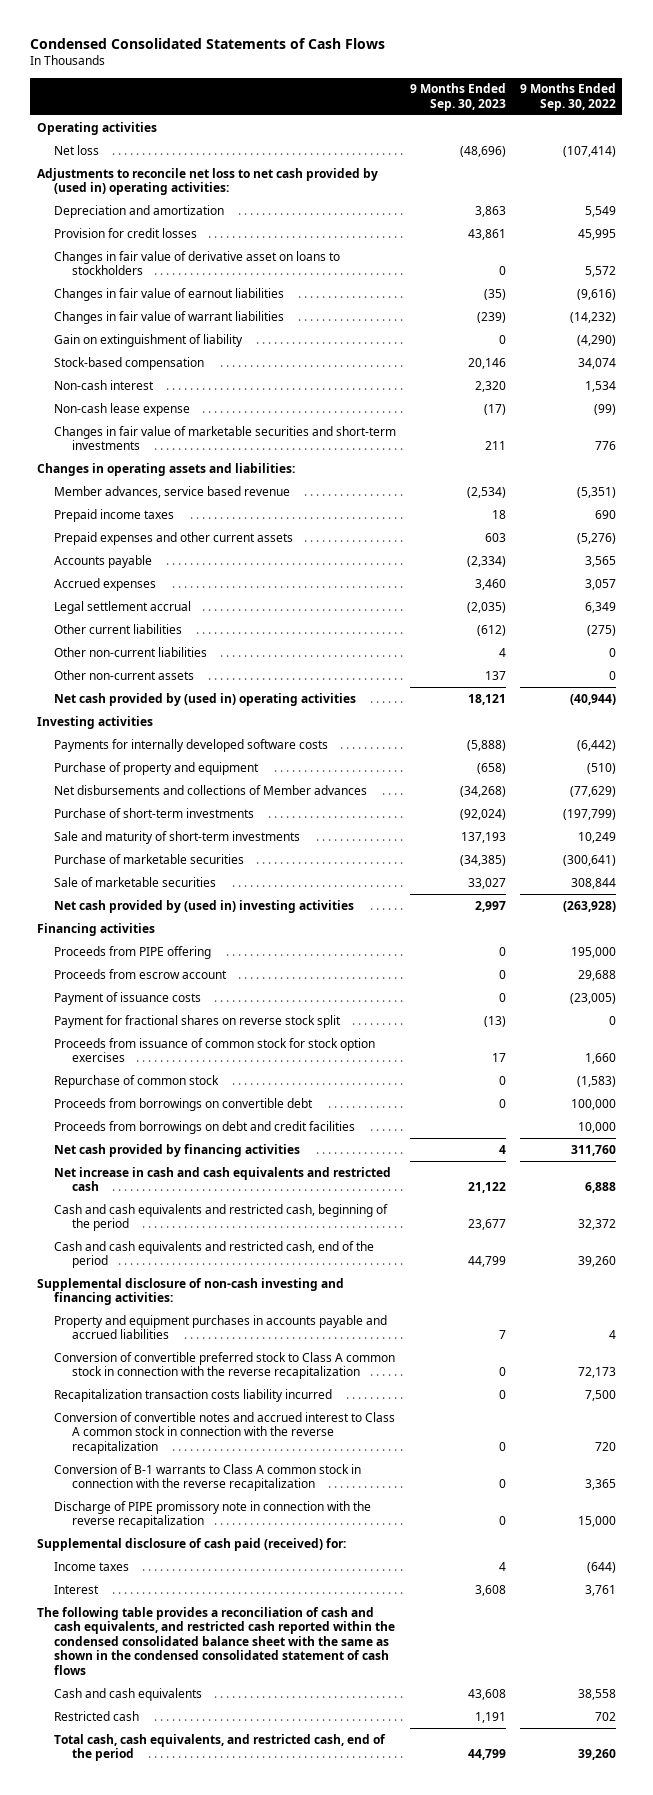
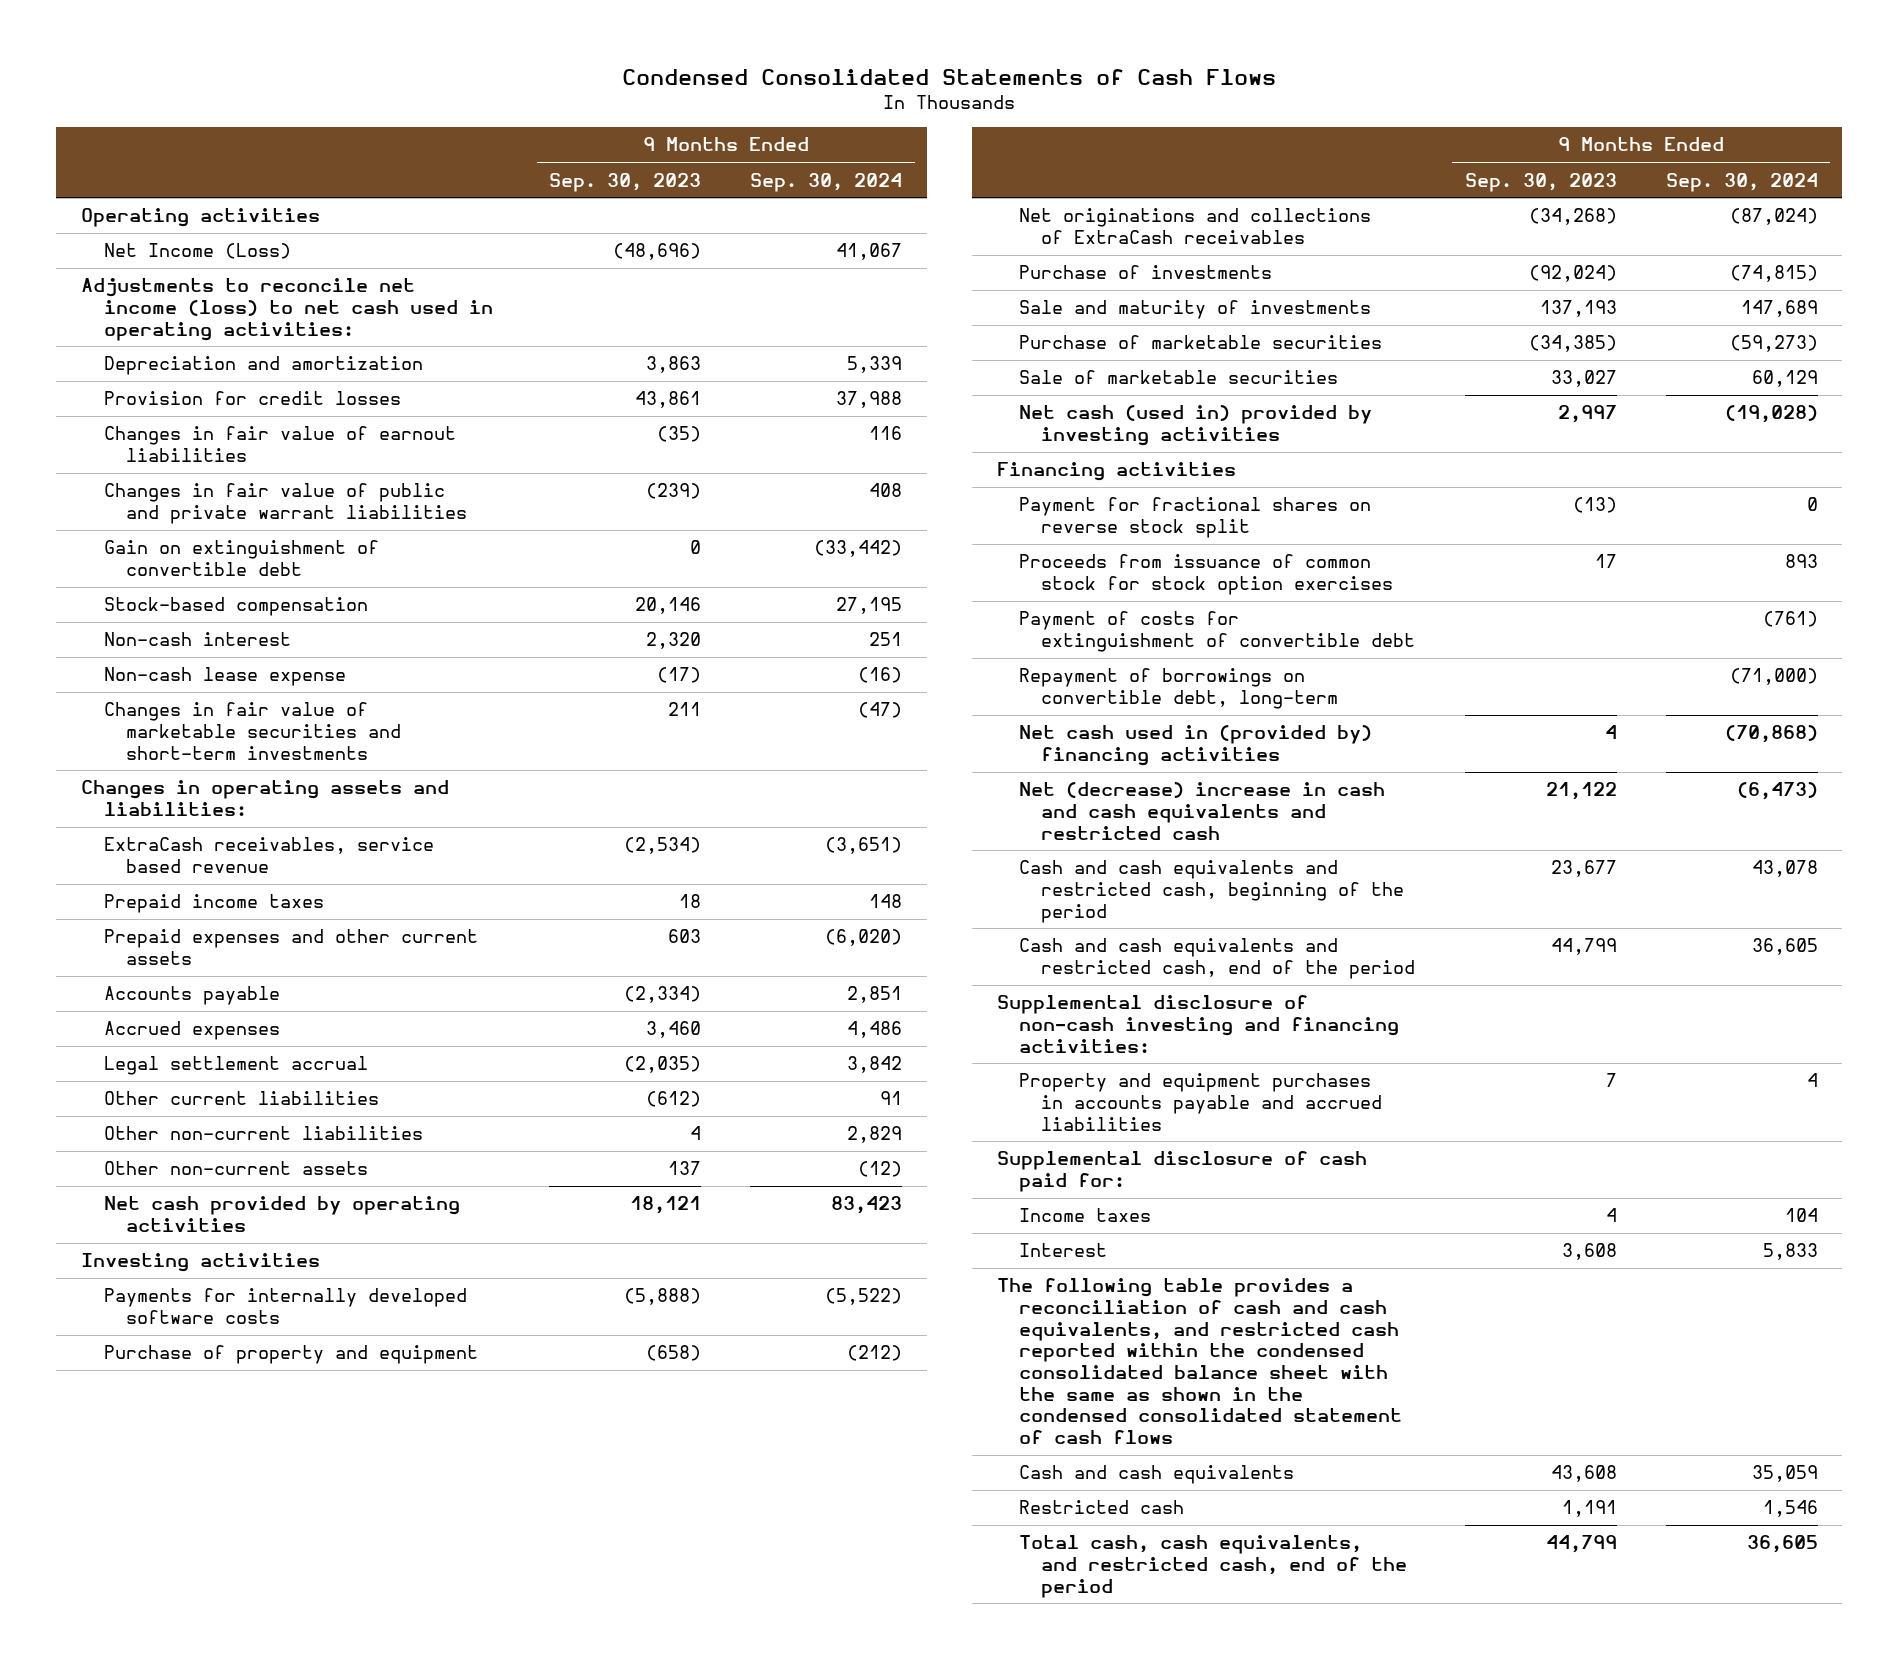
[519,83,616,111] 9 Months Ended Sep. 30, 2022 -> none
none -> [750,172,903,192] Sep. 30, 2024
[54,144,100,155] Net loss -> [103,243,291,260] Net Income (Loss)
[36,167,378,196] Adjustments to reconcile net loss to net cash provided by (used in) operating activities: -> [81,278,493,341] Adjustments to reconcile net income (loss) to net cash used in operating activities:
[54,250,341,276] Changes in fair value of derivative asset on loans to stockholders -> none
[54,310,285,324] Changes in fair value of warrant liabilities -> [103,483,468,525] Changes in fair value of public and private warrant liabilities
[54,333,244,347] Gain on extinguishment of liability -> [103,540,379,577] Gain on extinguishment of convertible debt
[54,485,291,498] Member advances, service based revenue -> [103,837,434,874] ExtraCash receivables, service based revenue
[54,692,357,706] Net cash provided by (used in) operating activities -> [103,1196,460,1233] Net cash provided by operating activities
[54,784,368,795] Net disbursements and collections of Member advances -> [1018,208,1371,245] Net originations and collections of ExtraCash receivables
[54,807,255,818] Purchase of short-term investments -> [1018,265,1272,280] Purchase of investments
[54,830,301,844] Sale and maturity of short-term investments -> [1018,300,1371,320] Sale and maturity of investments
[54,899,355,913] Net cash provided by (used in) investing activities -> [1018,405,1372,447] Net cash (used in) provided by investing activities
[54,945,212,959] Proceeds from PIPE offering -> none
[54,968,228,979] Proceeds from escrow account -> none
[54,991,202,1005] Payment of issuance costs -> none
[54,1074,220,1088] Repurchase of common stock -> none
[54,1097,314,1111] Proceeds from borrowings on convertible debt -> none
[54,1120,356,1134] Proceeds from borrowings on debt and credit facilities -> none
none -> [1018,611,1416,653] Payment of costs for extinguishment of convertible debt
none -> [1018,668,1339,710] Repayment of borrowings on convertible debt, long-term
[54,1143,301,1157] Net cash provided by financing activities -> [1018,725,1372,767] Net cash used in (provided by) financing activities
[54,1166,392,1192] Net increase in cash and cash equivalents and restricted cash -> [1018,782,1385,840] Net (decrease) increase in cash and cash equivalents and restricted cash
[54,1351,396,1380] Conversion of convertible preferred stock to Class A common stock in connection with the reverse recapitalization -> none
[54,1388,333,1402] Recapitalization transaction costs liability incurred -> none
[54,1411,396,1454] Conversion of convertible notes and accrued interest to Class A common stock in connection with the reverse recapitalization -> none
[54,1463,362,1492] Conversion of B-1 warrants to Class A common stock in connection with the reverse recapitalization -> none
[54,1500,372,1529] Discharge of PIPE promissory note in connection with the reverse recapitalization -> none
[36,1537,346,1551] Supplemental disclosure of cash paid (received) for: -> [996,1151,1367,1193] Supplemental disclosure of cash paid for:

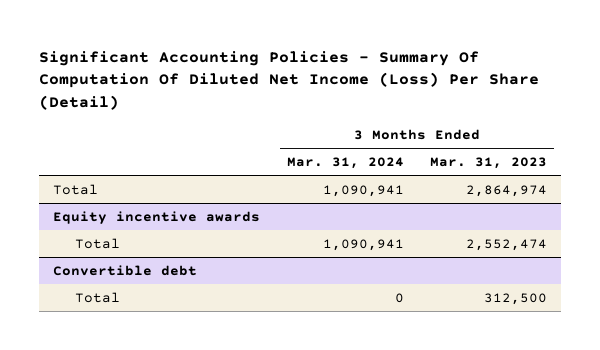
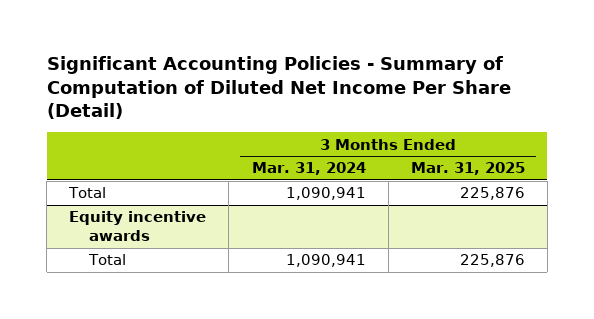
[39,50,540,110] Significant Accounting Policies - Summary Of Computation Of Diluted Net Income (Loss) Per Share (Detail) -> [46,56,511,120] Significant Accounting Policies - Summary of Computation of Diluted Net Income Per Share (Detail)
[430,157,548,170] Mar. 31, 2023 -> none
none -> [410,162,525,176] Mar. 31, 2025
[52,264,197,276] Convertible debt -> none
[75,291,121,303] Total -> none

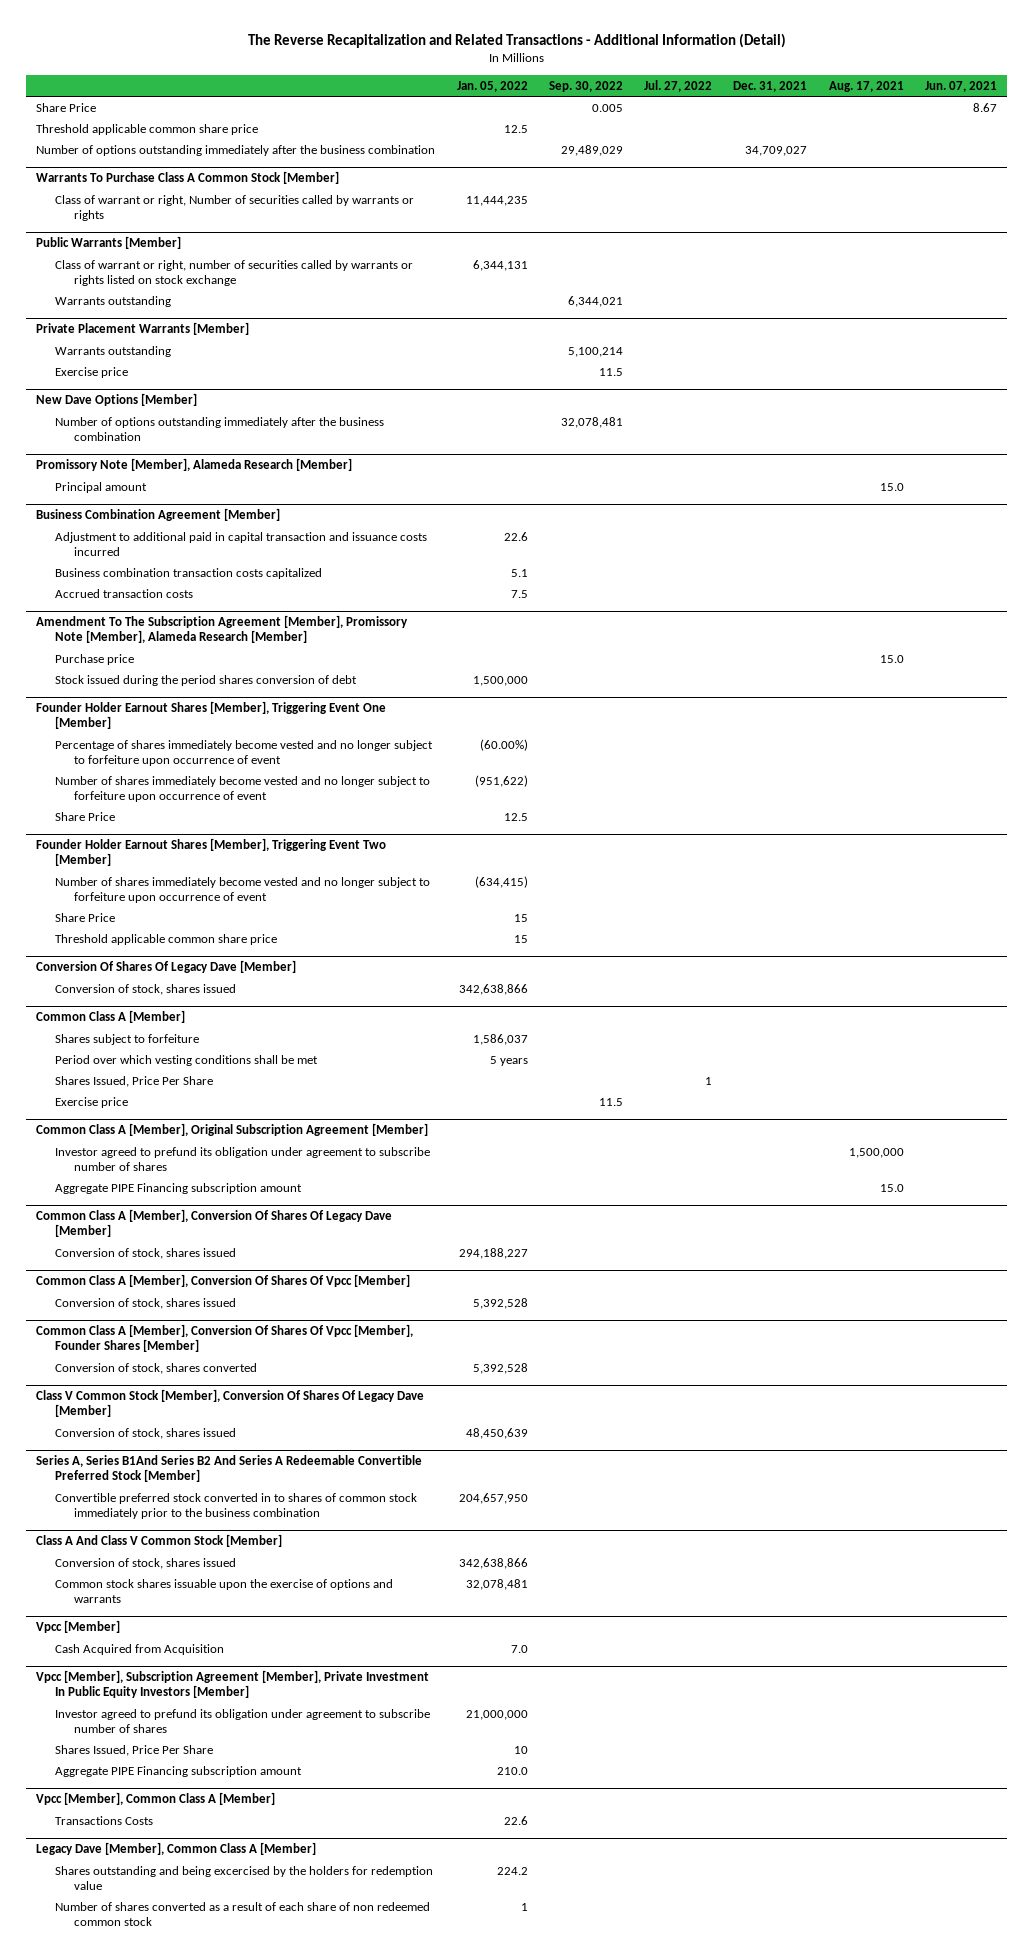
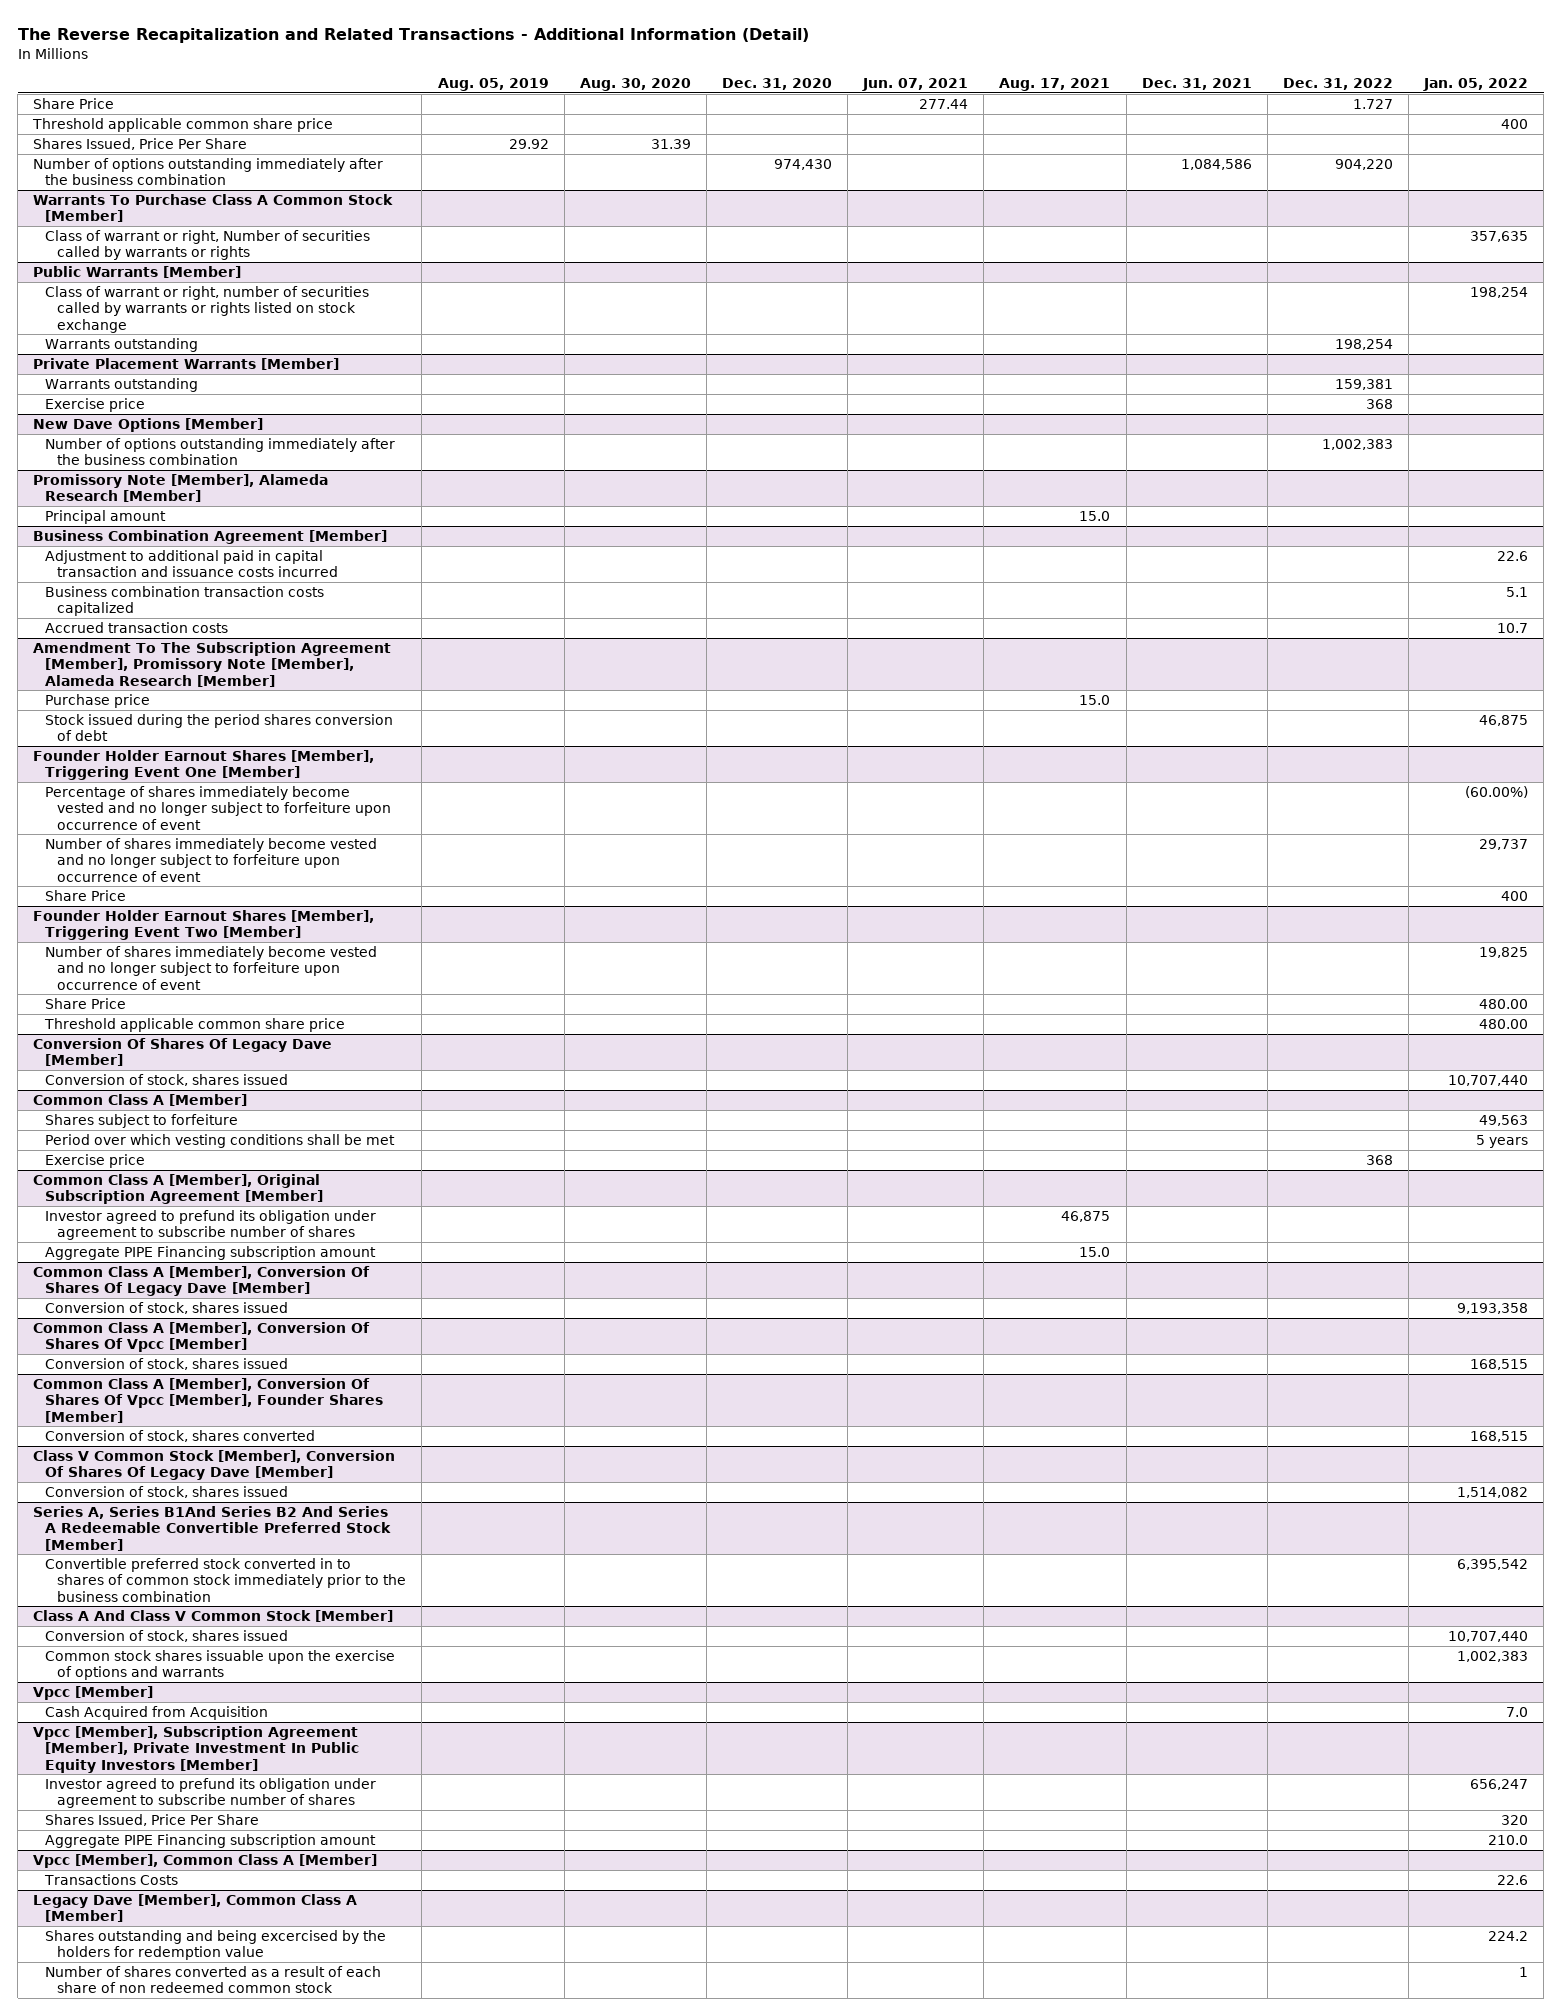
[548,80,623,92] Sep. 30, 2022 -> none
[644,79,713,92] Jul. 27, 2022 -> none
none -> [437,77,549,91] Aug. 05, 2019
none -> [579,77,691,91] Aug. 30, 2020
none -> [722,77,833,90] Dec. 31, 2020
none -> [1282,77,1393,90] Dec. 31, 2022
[972,102,997,112] 8.67 -> [919,99,969,110] 277.44
[503,124,528,133] 12.5 -> [1501,119,1529,130] 400
none -> [33,138,248,151] Shares Issued, Price Per Share
[745,145,808,156] 34,709,027 -> [1180,159,1252,171] 1,084,586
[465,195,528,206] 11,444,235 -> [1470,231,1529,243] 357,635
[472,259,528,271] 6,344,131 -> [1470,287,1529,299] 198,254
[510,589,528,598] 7.5 -> [1497,623,1529,634] 10.7
[472,675,528,686] 1,500,000 -> [1479,715,1529,727] 46,875
[474,774,528,787] (951,622) -> [1479,839,1529,851] 29,737
[503,812,528,821] 12.5 -> [1501,891,1529,902] 400
[474,875,528,888] (634,415) -> [1479,947,1529,959] 19,825
[513,913,528,922] 15 -> [1479,999,1529,1010] 480.00
[513,934,528,943] 15 -> [1479,1019,1529,1030] 480.00
[458,983,528,995] 342,638,866 -> [1448,1075,1529,1087] 10,707,440
[472,1033,528,1045] 1,586,037 -> [1479,1115,1529,1127] 49,563
[54,1075,213,1087] Shares Issued, Price Per Share -> none
[848,1147,904,1158] 1,500,000 -> [1061,1211,1111,1223] 46,875
[458,1247,528,1259] 294,188,227 -> [1457,1303,1529,1315] 9,193,358
[472,1297,528,1309] 5,392,528 -> [1470,1359,1529,1371] 168,515
[472,1362,528,1374] 5,392,528 -> [1470,1431,1529,1443] 168,515
[465,1427,528,1439] 48,450,639 -> [1457,1487,1529,1499] 1,514,082
[458,1492,528,1504] 204,657,950 -> [1457,1559,1529,1571] 6,395,542
[458,1557,528,1569] 342,638,866 -> [1448,1631,1529,1643] 10,707,440
[465,1578,528,1590] 32,078,481 -> [1457,1651,1529,1663] 1,002,383
[465,1709,528,1720] 21,000,000 -> [1470,1779,1529,1791] 656,247
[513,1745,528,1754] 10 -> [1501,1815,1529,1826] 320

